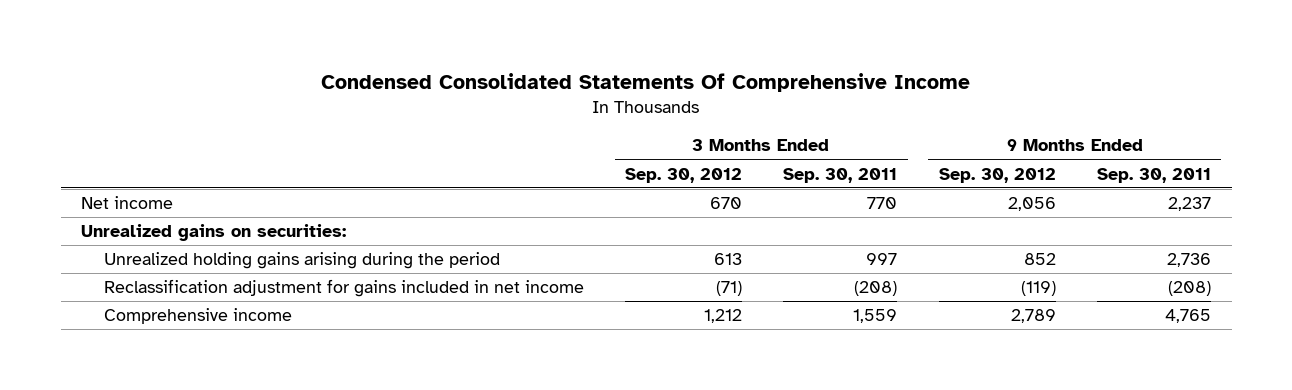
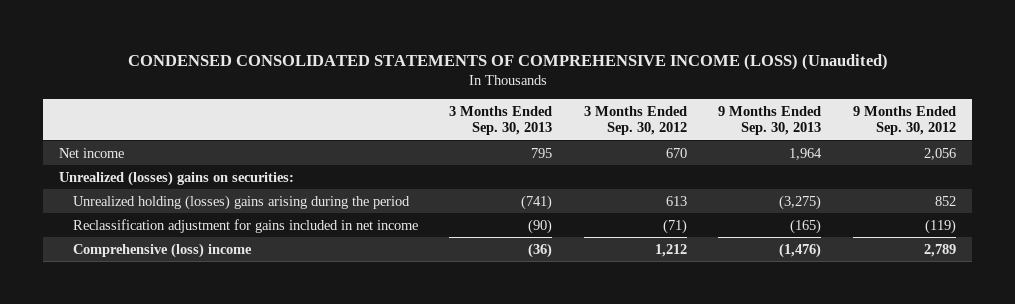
[321,72,971,92] Condensed Consolidated Statements Of Comprehensive Income -> [127,53,888,70] CONDENSED CONSOLIDATED STATEMENTS OF COMPREHENSIVE INCOME (LOSS) (Unaudited)
[783,167,898,183] Sep. 30, 2011 -> none
[1096,167,1211,183] Sep. 30, 2011 -> none
none -> [449,105,553,136] 3 Months Ended Sep. 30, 2013
none -> [718,105,822,136] 9 Months Ended Sep. 30, 2013
[81,224,347,242] Unrealized gains on securities: -> [59,170,295,186] Unrealized (losses) gains on securities:
[103,252,500,270] Unrealized holding gains arising during the period -> [72,194,410,210] Unrealized holding (losses) gains arising during the period
[103,308,292,325] Comprehensive income -> [72,242,252,258] Comprehensive (loss) income

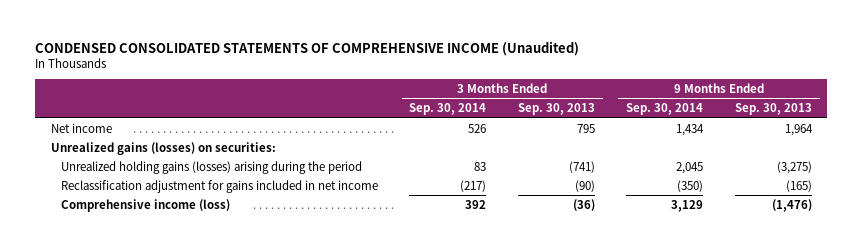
[127,53,888,70] CONDENSED CONSOLIDATED STATEMENTS OF COMPREHENSIVE INCOME (LOSS) (Unaudited) -> [35,40,580,56] CONDENSED CONSOLIDATED STATEMENTS OF COMPREHENSIVE INCOME (Unaudited)
[583,105,687,136] 3 Months Ended Sep. 30, 2012 -> none
[852,105,956,136] 9 Months Ended Sep. 30, 2012 -> none
none -> [409,103,487,116] Sep. 30, 2014
none -> [626,103,704,116] Sep. 30, 2014
[59,170,295,186] Unrealized (losses) gains on securities: -> [51,141,277,155] Unrealized gains (losses) on securities:
[72,194,410,210] Unrealized holding (losses) gains arising during the period -> [60,160,362,174] Unrealized holding gains (losses) arising during the period
[72,242,252,258] Comprehensive (loss) income -> [60,198,230,212] Comprehensive income (loss)

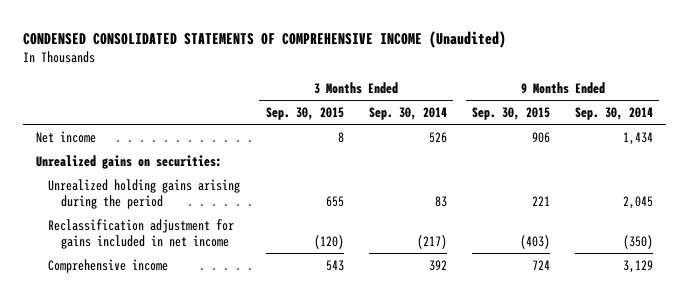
[517,103,595,116] Sep. 30, 2013 -> none
[734,103,812,116] Sep. 30, 2013 -> none
none -> [265,106,344,120] Sep. 30, 2015
none -> [471,106,550,120] Sep. 30, 2015
[51,141,277,155] Unrealized gains (losses) on securities: -> [35,154,222,169] Unrealized gains on securities:
[60,160,362,174] Unrealized holding gains (losses) arising during the period -> [48,178,241,209] Unrealized holding gains arising during the period
[60,198,230,212] Comprehensive income (loss) -> [48,258,169,273] Comprehensive income

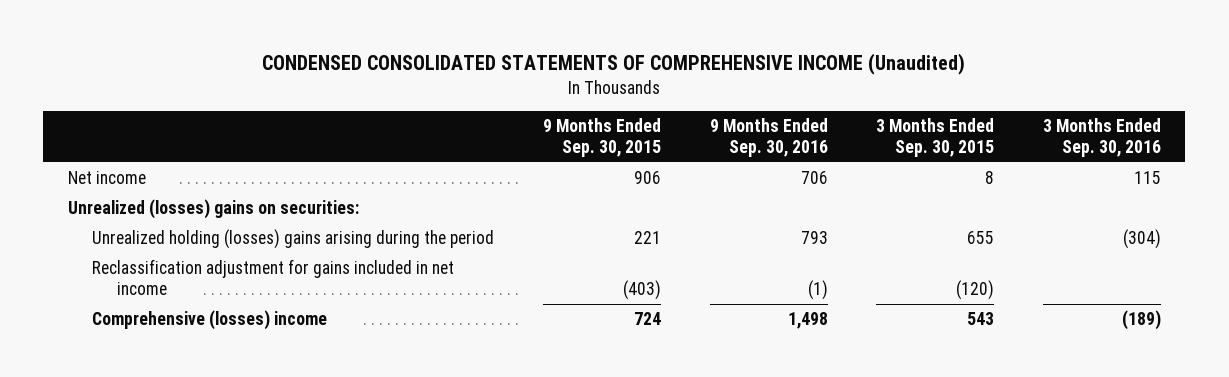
[368,106,447,120] Sep. 30, 2014 -> none
[575,106,654,120] Sep. 30, 2014 -> none
none -> [709,118,828,157] 9 Months Ended Sep. 30, 2016
none -> [1043,118,1162,157] 3 Months Ended Sep. 30, 2016
[35,154,222,169] Unrealized gains on securities: -> [67,199,359,220] Unrealized (losses) gains on securities:
[48,178,241,209] Unrealized holding gains arising during the period -> [92,229,495,250] Unrealized holding (losses) gains arising during the period
[48,258,169,273] Comprehensive income -> [92,310,328,331] Comprehensive (losses) income

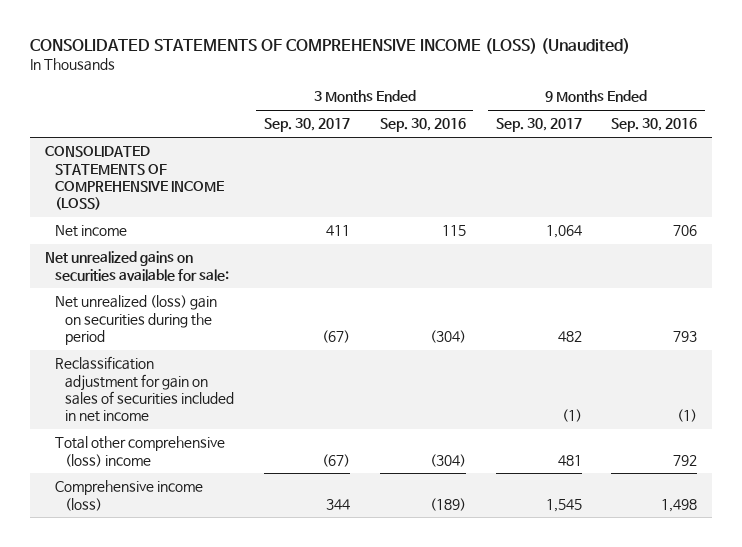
[262,53,966,76] CONDENSED CONSOLIDATED STATEMENTS OF COMPREHENSIVE INCOME (Unaudited) -> [29,37,630,54] CONSOLIDATED STATEMENTS OF COMPREHENSIVE INCOME (LOSS) (Unaudited)
[542,118,661,157] 9 Months Ended Sep. 30, 2015 -> none
[876,118,995,157] 3 Months Ended Sep. 30, 2015 -> none
none -> [263,118,350,133] Sep. 30, 2017
none -> [495,118,582,133] Sep. 30, 2017
none -> [44,146,224,211] CONSOLIDATED STATEMENTS OF COMPREHENSIVE INCOME (LOSS)
[67,199,359,220] Unrealized (losses) gains on securities: -> [44,251,229,281] Net unrealized gains on securities available for sale:
[92,229,495,250] Unrealized holding (losses) gains arising during the period -> [54,295,217,345] Net unrealized (loss) gain on securities during the period
[92,259,455,295] Reclassification adjustment for gains included in net income -> [54,356,235,423] Reclassification adjustment for gain on sales of securities included in net income
none -> [54,436,225,467] Total other comprehensive (loss) income
[92,310,328,331] Comprehensive (losses) income -> [54,480,203,511] Comprehensive income (loss)

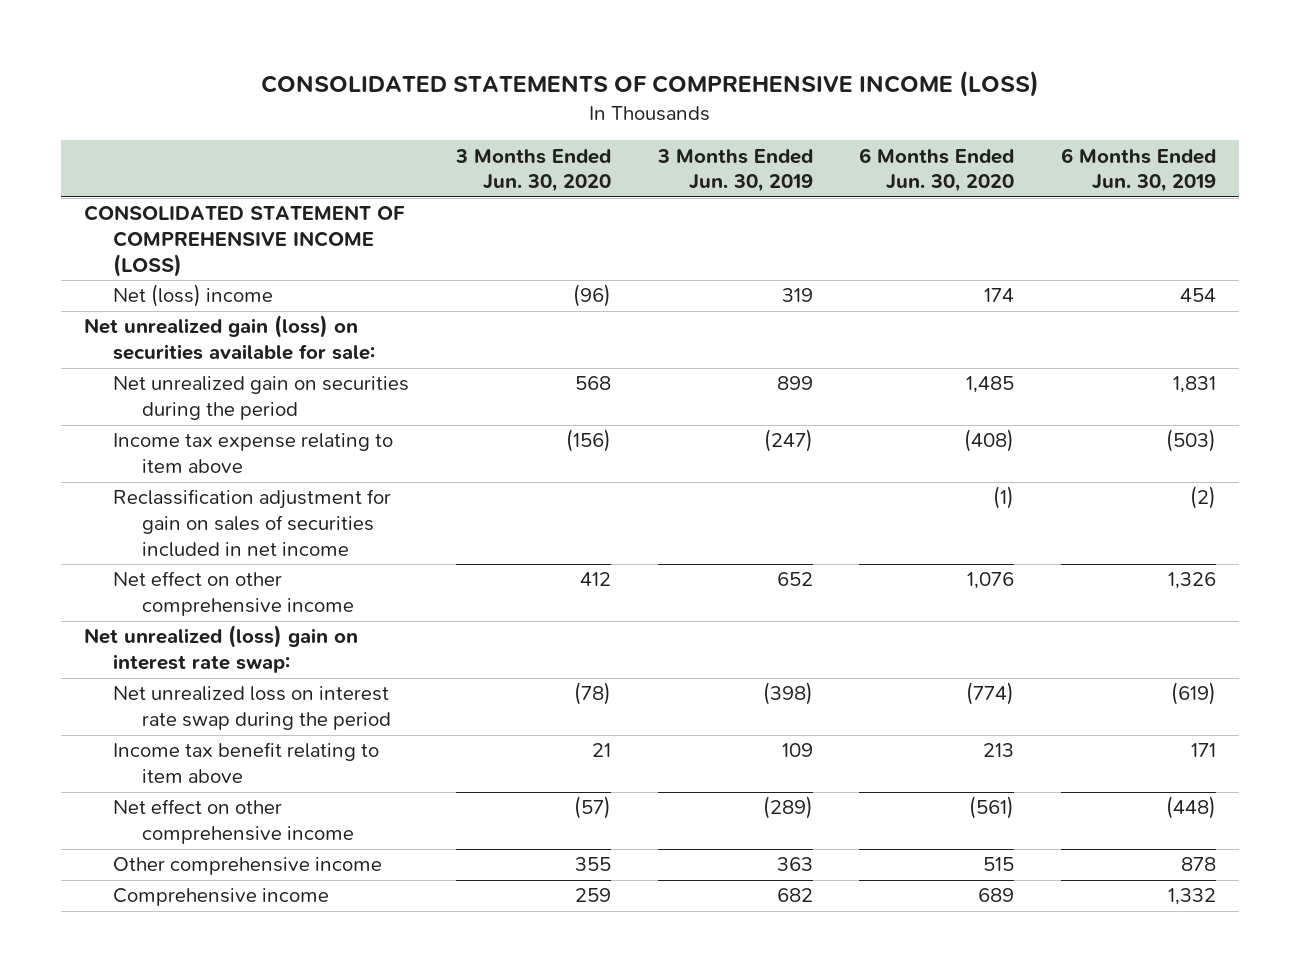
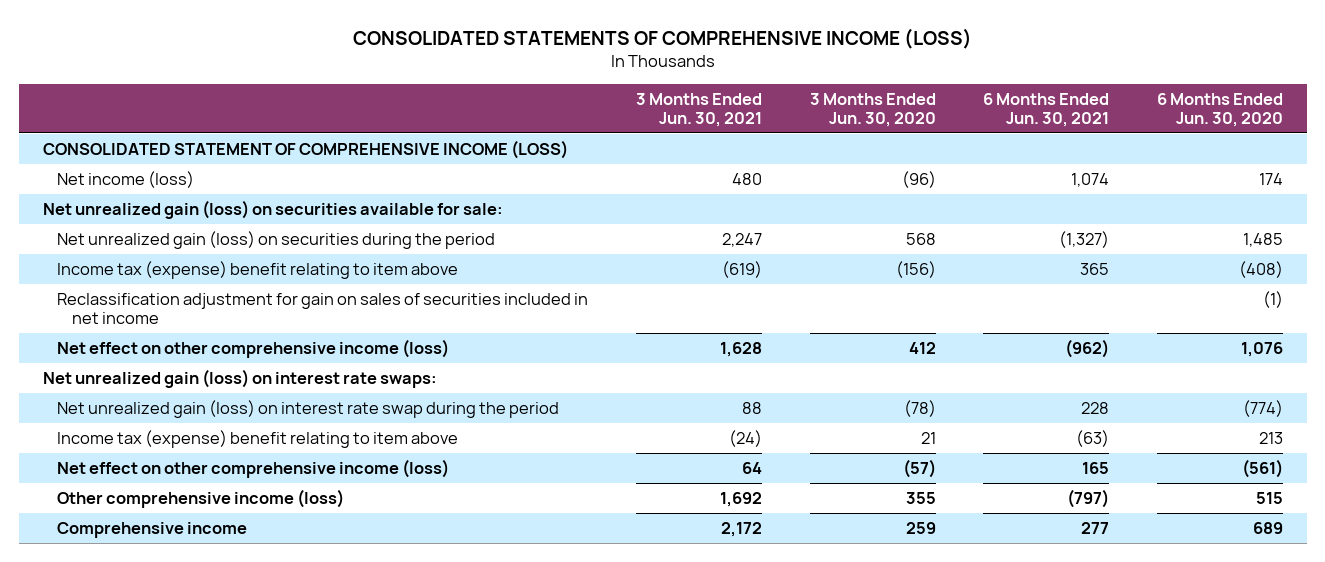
[656,148,813,193] 3 Months Ended Jun. 30, 2019 -> none
[1060,147,1216,193] 6 Months Ended Jun. 30, 2019 -> none
none -> [635,92,762,128] 3 Months Ended Jun. 30, 2021
none -> [983,92,1110,128] 6 Months Ended Jun. 30, 2021
[113,284,274,308] Net (loss) income -> [57,170,195,188] Net income (loss)
[113,376,410,421] Net unrealized gain on securities during the period -> [57,230,496,249] Net unrealized gain (loss) on securities during the period
[113,433,394,474] Income tax expense relating to item above -> [57,260,459,279] Income tax (expense) benefit relating to item above
[113,571,354,617] Net effect on other comprehensive income -> [57,338,450,358] Net effect on other comprehensive income (loss)
[84,625,359,674] Net unrealized (loss) gain on interest rate swap: -> [42,368,437,388] Net unrealized gain (loss) on interest rate swaps:
[113,686,391,731] Net unrealized loss on interest rate swap during the period -> [57,399,560,418] Net unrealized gain (loss) on interest rate swap during the period
[113,742,380,784] Income tax benefit relating to item above -> [57,429,459,448] Income tax (expense) benefit relating to item above
[113,799,354,845] Net effect on other comprehensive income -> [57,458,450,478] Net effect on other comprehensive income (loss)
[113,857,383,876] Other comprehensive income -> [57,488,345,508] Other comprehensive income (loss)

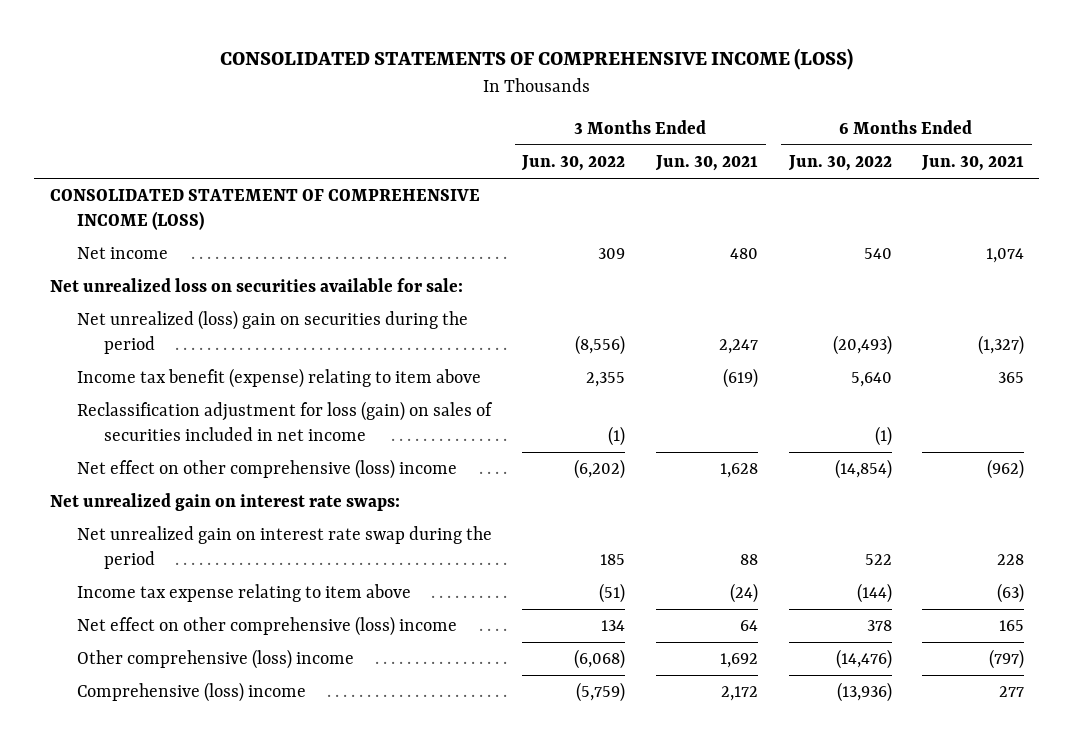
[809,92,936,128] 3 Months Ended Jun. 30, 2020 -> none
[1156,92,1283,128] 6 Months Ended Jun. 30, 2020 -> none
none -> [521,155,626,172] Jun. 30, 2022
none -> [787,155,892,172] Jun. 30, 2022
[57,170,195,188] Net income (loss) -> [76,247,168,260] Net income
[42,199,503,219] Net unrealized gain (loss) on securities available for sale: -> [49,278,463,293] Net unrealized loss on securities available for sale:
[57,230,496,249] Net unrealized gain (loss) on securities during the period -> [76,310,468,355] Net unrealized (loss) gain on securities during the period
[57,260,459,279] Income tax (expense) benefit relating to item above -> [76,368,481,389] Income tax benefit (expense) relating to item above
[57,292,589,325] Reclassification adjustment for gain on sales of securities included in net income -> [76,401,493,442] Reclassification adjustment for loss (gain) on sales of securities included in net income
[57,338,450,358] Net effect on other comprehensive income (loss) -> [76,459,457,480] Net effect on other comprehensive (loss) income
[42,368,437,388] Net unrealized gain (loss) on interest rate swaps: -> [49,493,400,512] Net unrealized gain on interest rate swaps:
[57,399,560,418] Net unrealized gain (loss) on interest rate swap during the period -> [76,526,492,570] Net unrealized gain on interest rate swap during the period
[57,429,459,448] Income tax (expense) benefit relating to item above -> [76,584,411,603] Income tax expense relating to item above
[57,458,450,478] Net effect on other comprehensive income (loss) -> [76,616,457,637] Net effect on other comprehensive (loss) income
[57,488,345,508] Other comprehensive income (loss) -> [76,649,354,670] Other comprehensive (loss) income
[57,521,248,538] Comprehensive income -> [76,682,306,703] Comprehensive (loss) income

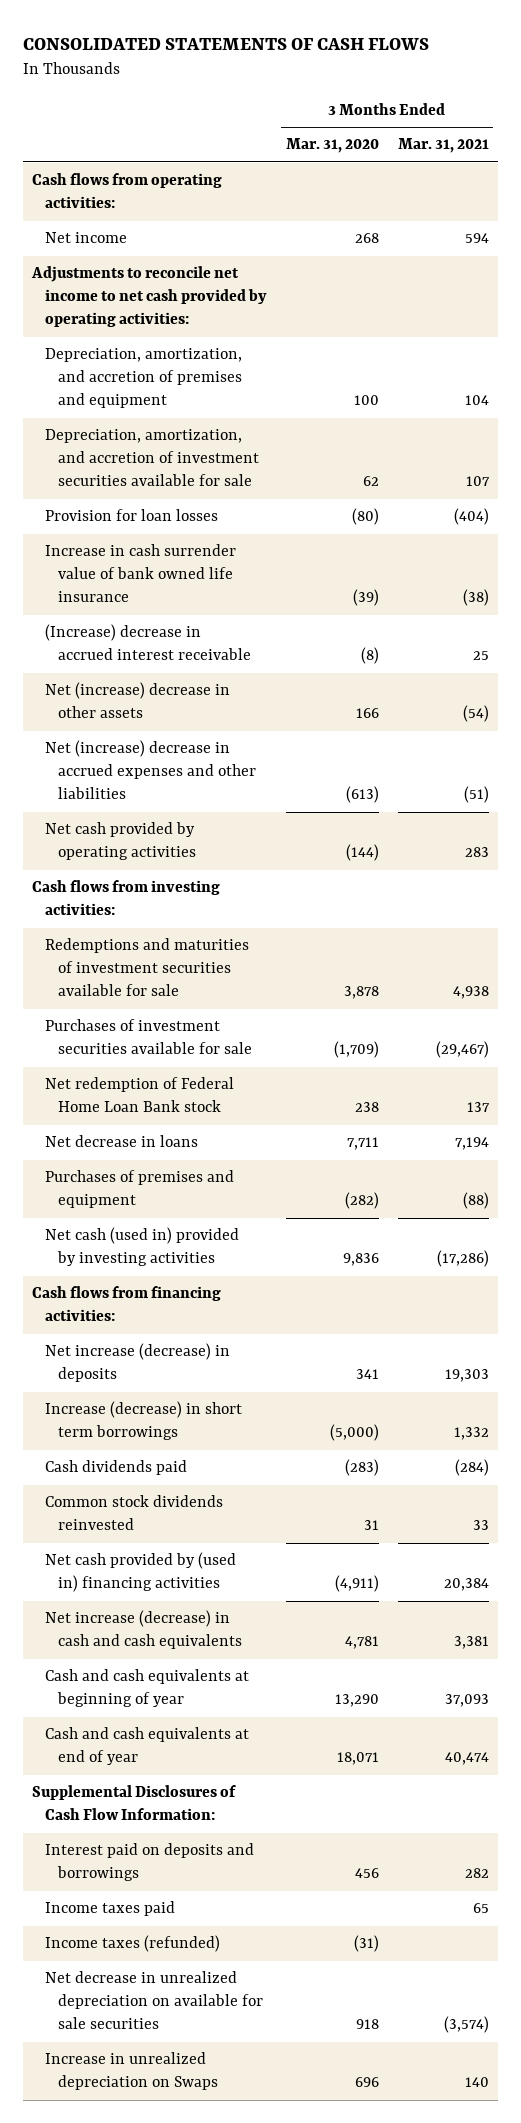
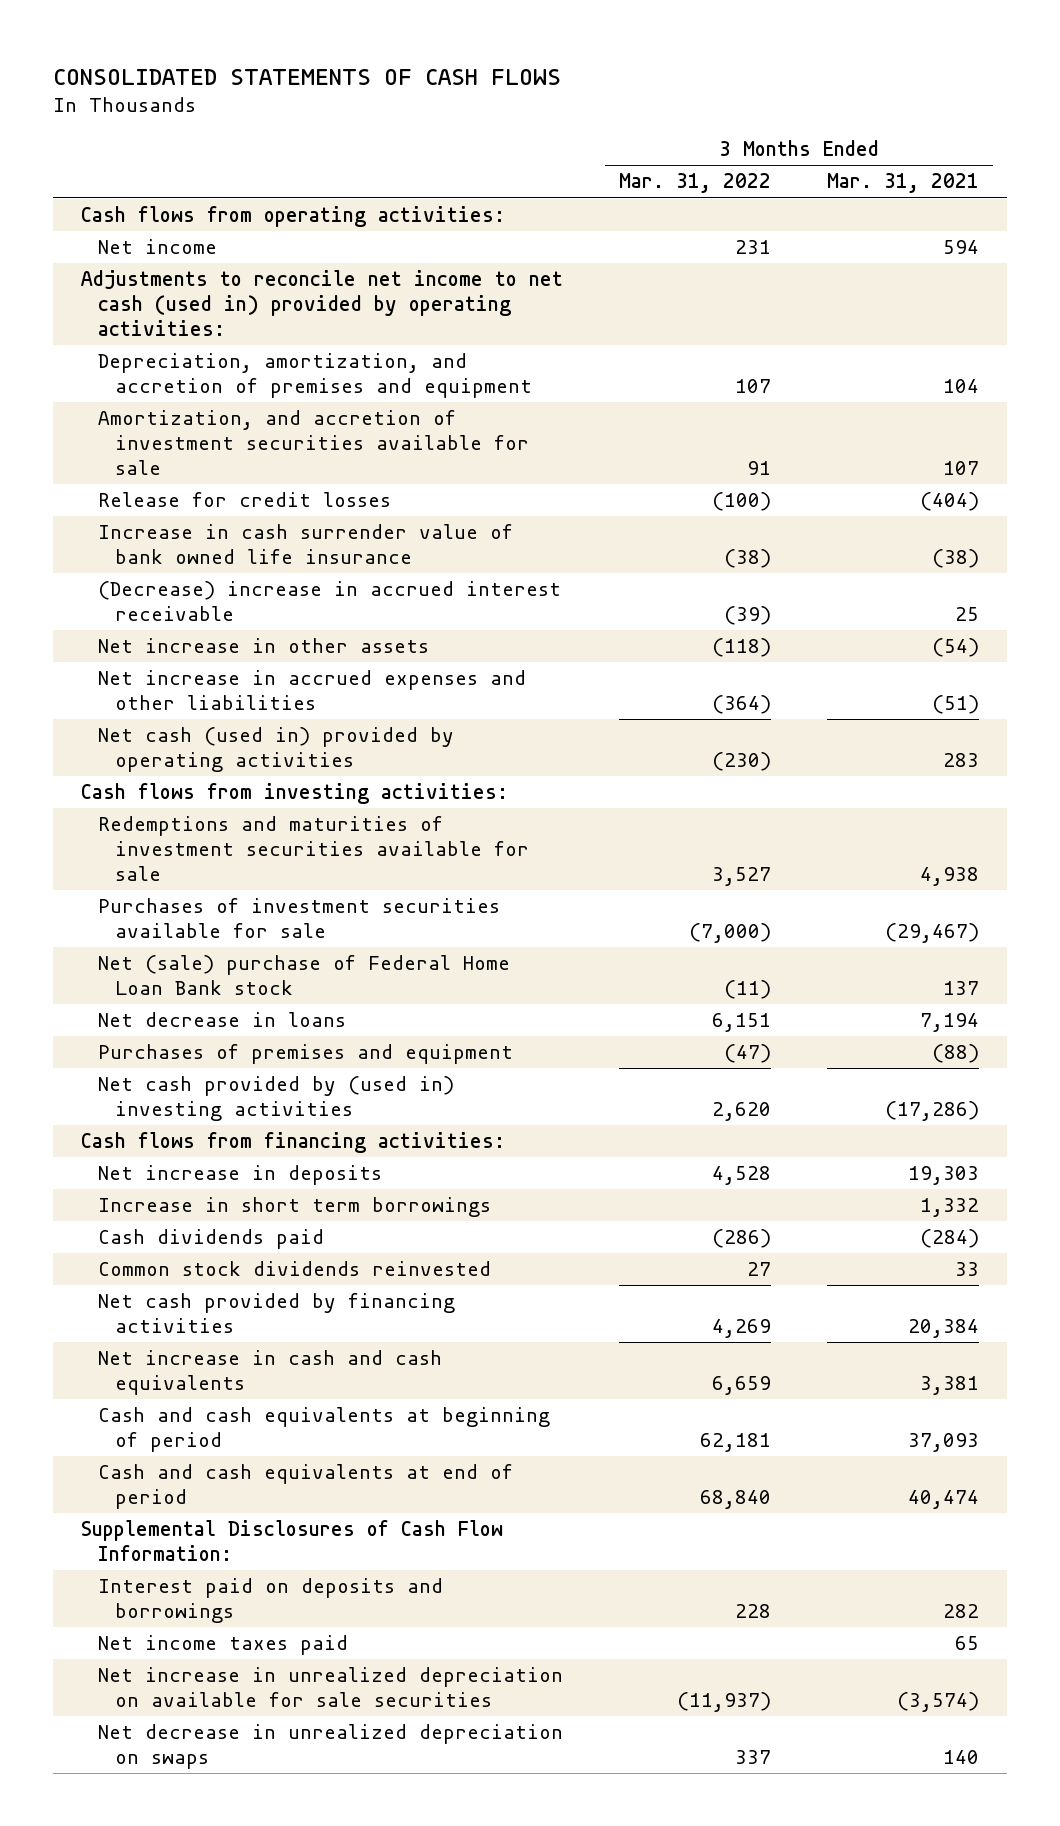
[285,138,379,154] Mar. 31, 2020 -> none
none -> [618,173,771,194] Mar. 31, 2022
[31,266,268,328] Adjustments to reconcile net income to net cash provided by operating activities: -> [80,270,563,337] Adjustments to reconcile net income to net cash (used in) provided by operating activities:
[45,429,260,487] Depreciation, amortization, and accretion of investment securities available for sale -> [98,410,530,476] Amortization, and accretion of investment securities available for sale
[45,509,219,522] Provision for loan losses -> [98,492,392,508] Release for credit losses
[45,624,252,661] (Increase) decrease in accrued interest receivable -> [98,581,562,622] (Decrease) increase in accrued interest receivable
[45,682,231,719] Net (increase) decrease in other assets -> [98,638,430,654] Net increase in other assets
[45,740,257,800] Net (increase) decrease in accrued expenses and other liabilities -> [98,670,527,711] Net increase in accrued expenses and other liabilities
[45,822,197,861] Net cash provided by operating activities -> [98,727,455,773] Net cash (used in) provided by operating activities
[45,1077,235,1113] Net redemption of Federal Home Loan Bank stock -> [98,955,511,996] Net (sale) purchase of Federal Home Loan Bank stock
[45,1227,240,1267] Net cash (used in) provided by investing activities -> [98,1076,455,1122] Net cash provided by (used in) investing activities
[45,1343,231,1383] Net increase (decrease) in deposits -> [98,1165,383,1186] Net increase in deposits
[45,1401,243,1441] Increase (decrease) in short term borrowings -> [98,1197,492,1218] Increase in short term borrowings
[45,1552,237,1593] Net cash provided by (used in) financing activities -> [98,1293,456,1334] Net cash provided by financing activities
[45,1610,243,1650] Net increase (decrease) in cash and cash equivalents -> [98,1350,443,1396] Net increase in cash and cash equivalents
[45,1669,250,1708] Cash and cash equivalents at beginning of year -> [98,1407,551,1453] Cash and cash equivalents at beginning of period
[45,1727,250,1766] Cash and cash equivalents at end of year -> [98,1464,514,1510] Cash and cash equivalents at end of period
[45,1935,221,1953] Income taxes (refunded) -> none
[45,1901,176,1917] Income taxes paid -> [98,1635,349,1656] Net income taxes paid
[45,1971,264,2030] Net decrease in unrealized depreciation on available for sale securities -> [98,1667,564,1708] Net increase in unrealized depreciation on available for sale securities
[45,2052,219,2091] Increase in unrealized depreciation on Swaps -> [98,1724,564,1770] Net decrease in unrealized depreciation on swaps

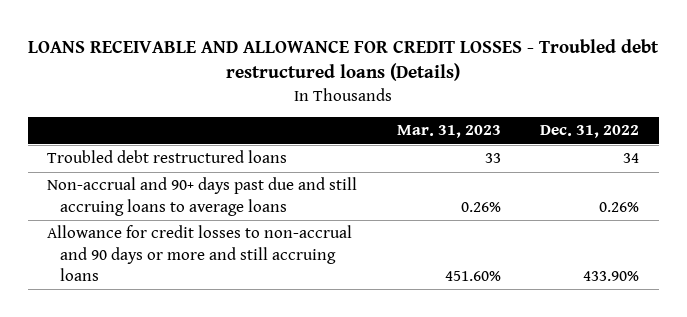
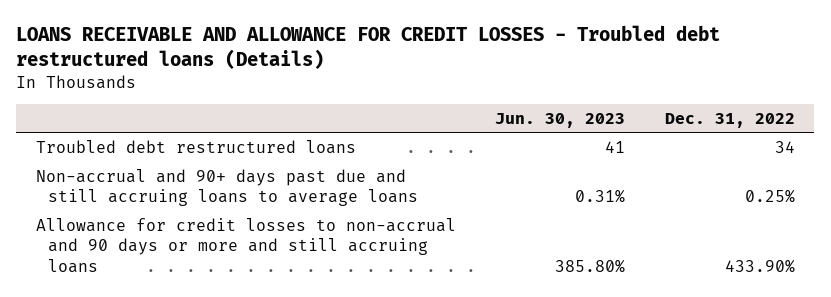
[396,125,501,139] Mar. 31, 2023 -> none
none -> [495,112,626,128] Jun. 30, 2023
[599,201,640,212] 0.26% -> [744,189,795,204] 0.25%

